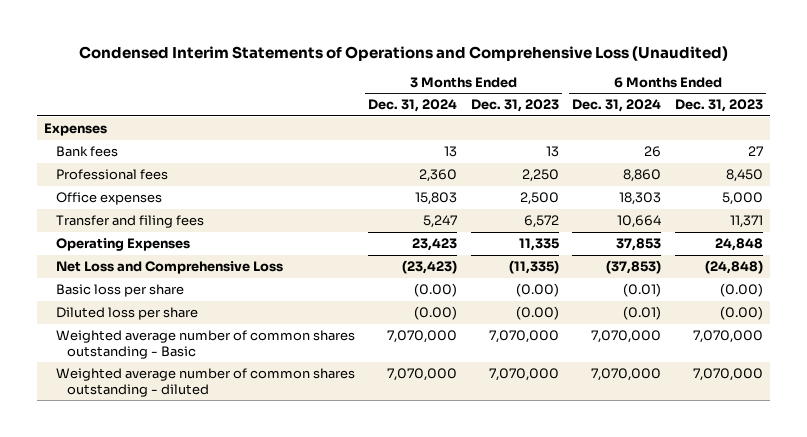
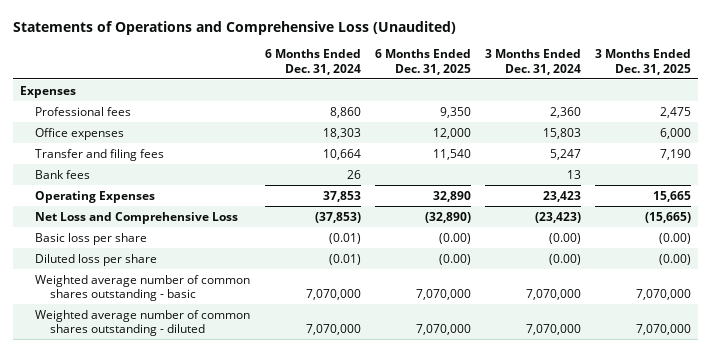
[78,45,728,61] Condensed Interim Statements of Operations and Comprehensive Loss (Unaudited) -> [13,20,457,35] Statements of Operations and Comprehensive Loss (Unaudited)
[470,99,559,113] Dec. 31, 2023 -> none
[675,99,764,113] Dec. 31, 2023 -> none
none -> [374,49,471,75] 6 Months Ended Dec. 31, 2025
none -> [595,49,692,75] 3 Months Ended Dec. 31, 2025
[55,146,118,158] Bank fees -> [35,169,91,179] Bank fees
[55,330,355,359] Weighted average number of common shares outstanding - Basic -> [35,274,251,302] Weighted average number of common shares outstanding - basic

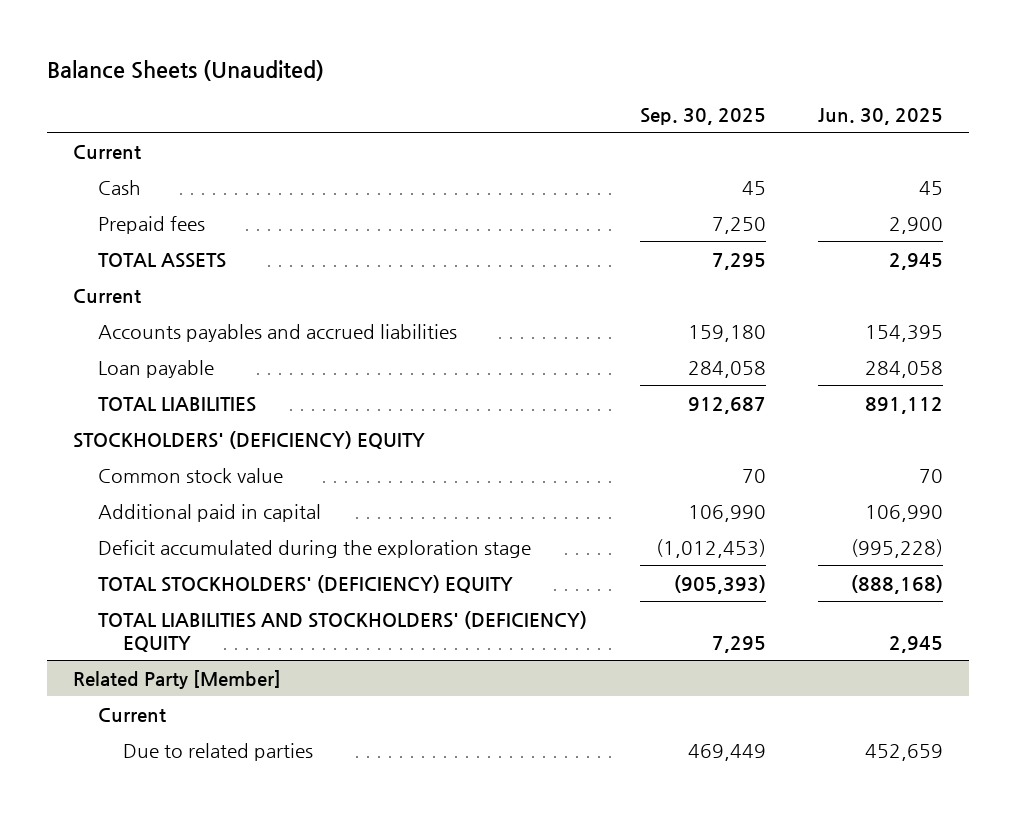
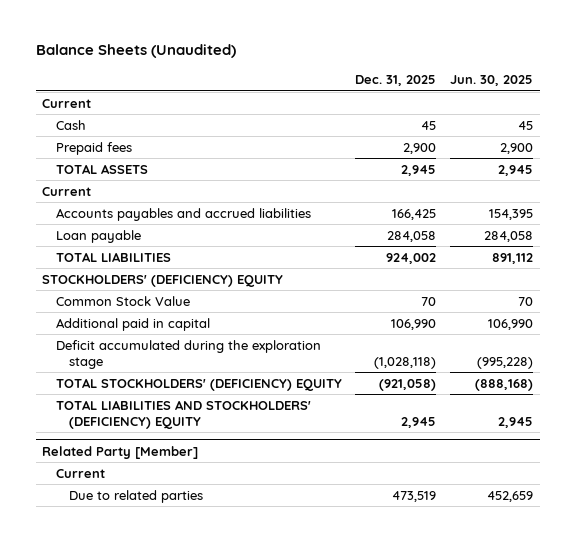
[639,108,766,126] Sep. 30, 2025 -> none
none -> [355,75,437,87] Dec. 31, 2025
[98,467,284,483] Common stock value -> [55,295,190,306] Common Stock Value

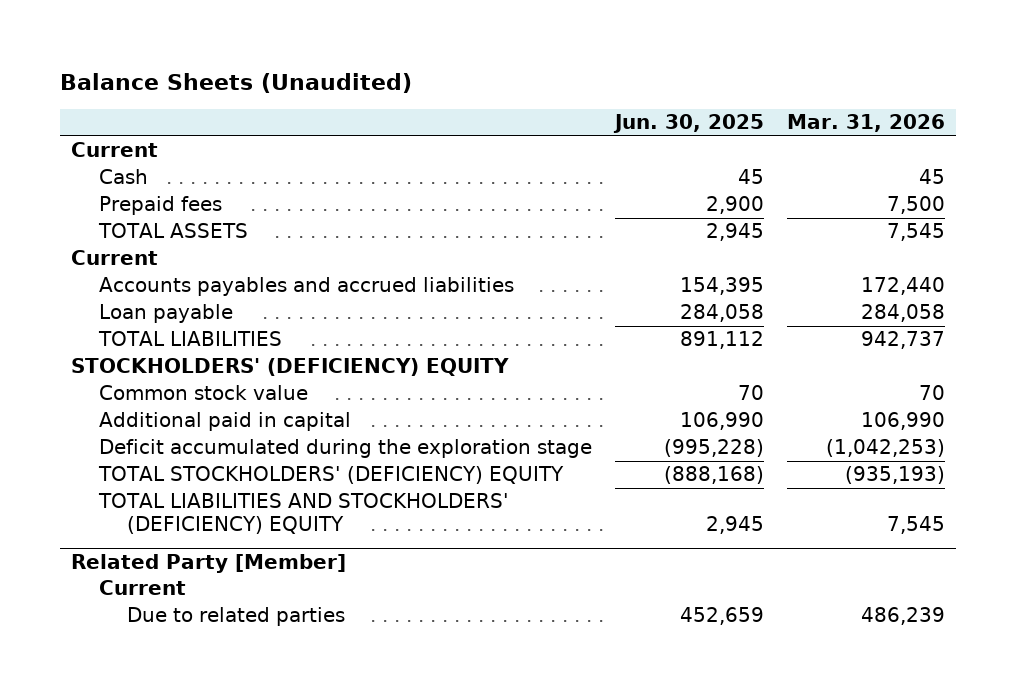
[355,75,437,87] Dec. 31, 2025 -> none
none -> [786,114,945,133] Mar. 31, 2026
[55,295,190,306] Common Stock Value -> [99,385,309,401] Common stock value

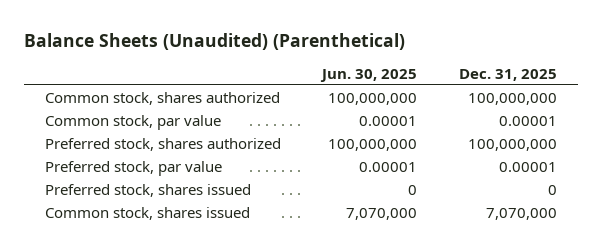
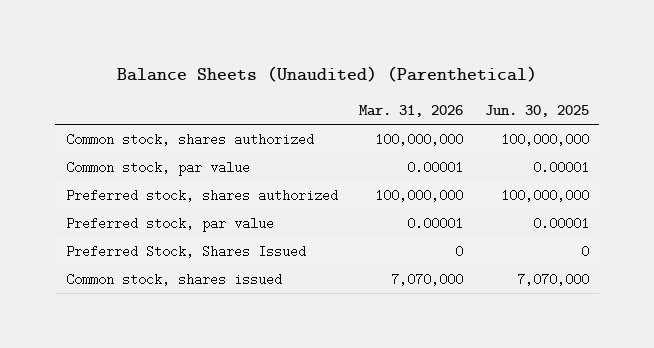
[458,69,557,82] Dec. 31, 2025 -> none
none -> [359,105,464,118] Mar. 31, 2026
[44,183,251,197] Preferred stock, shares issued -> [65,244,306,258] Preferred Stock, Shares Issued

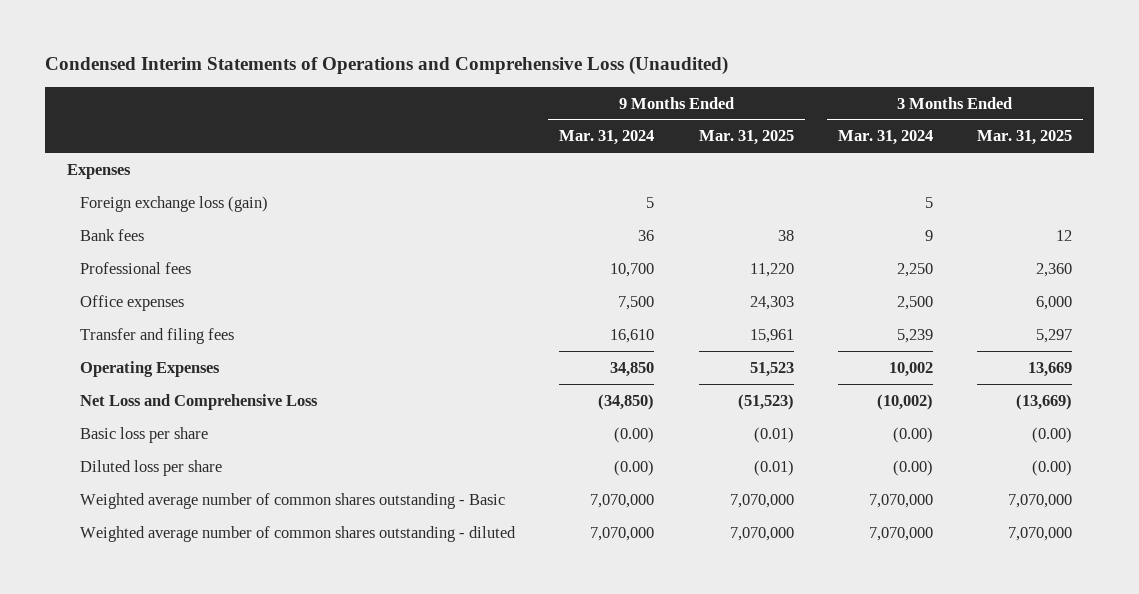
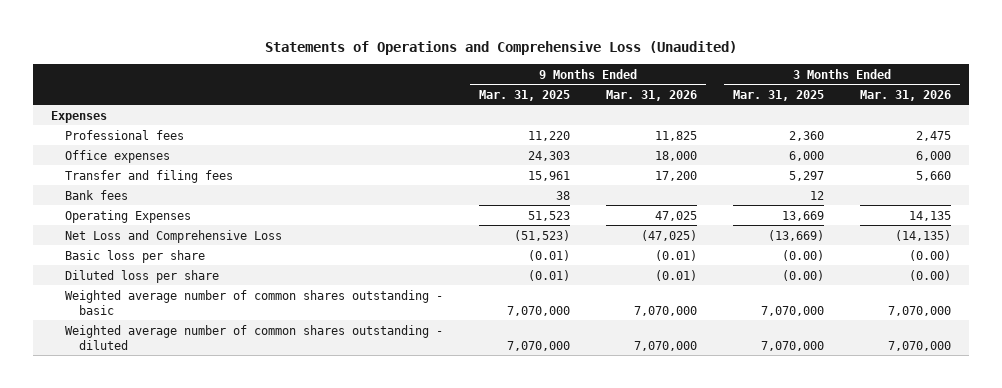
[44,56,728,76] Condensed Interim Statements of Operations and Comprehensive Loss (Unaudited) -> [264,40,737,55] Statements of Operations and Comprehensive Loss (Unaudited)
[559,130,655,146] Mar. 31, 2024 -> none
[837,130,933,146] Mar. 31, 2024 -> none
none -> [605,89,697,101] Mar. 31, 2026
none -> [859,89,951,101] Mar. 31, 2026
[80,195,269,212] Foreign exchange loss (gain) -> none
[80,228,145,241] Bank fees -> [64,189,128,200] Bank fees
[80,492,506,509] Weighted average number of common shares outstanding - Basic -> [64,289,443,315] Weighted average number of common shares outstanding - basic

